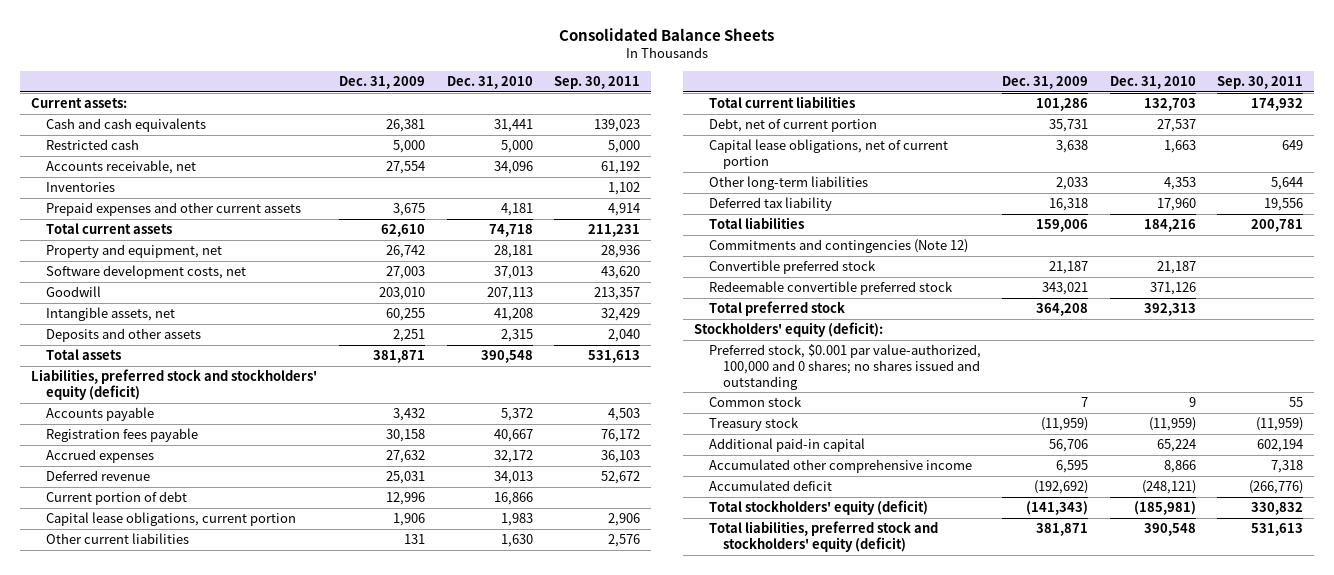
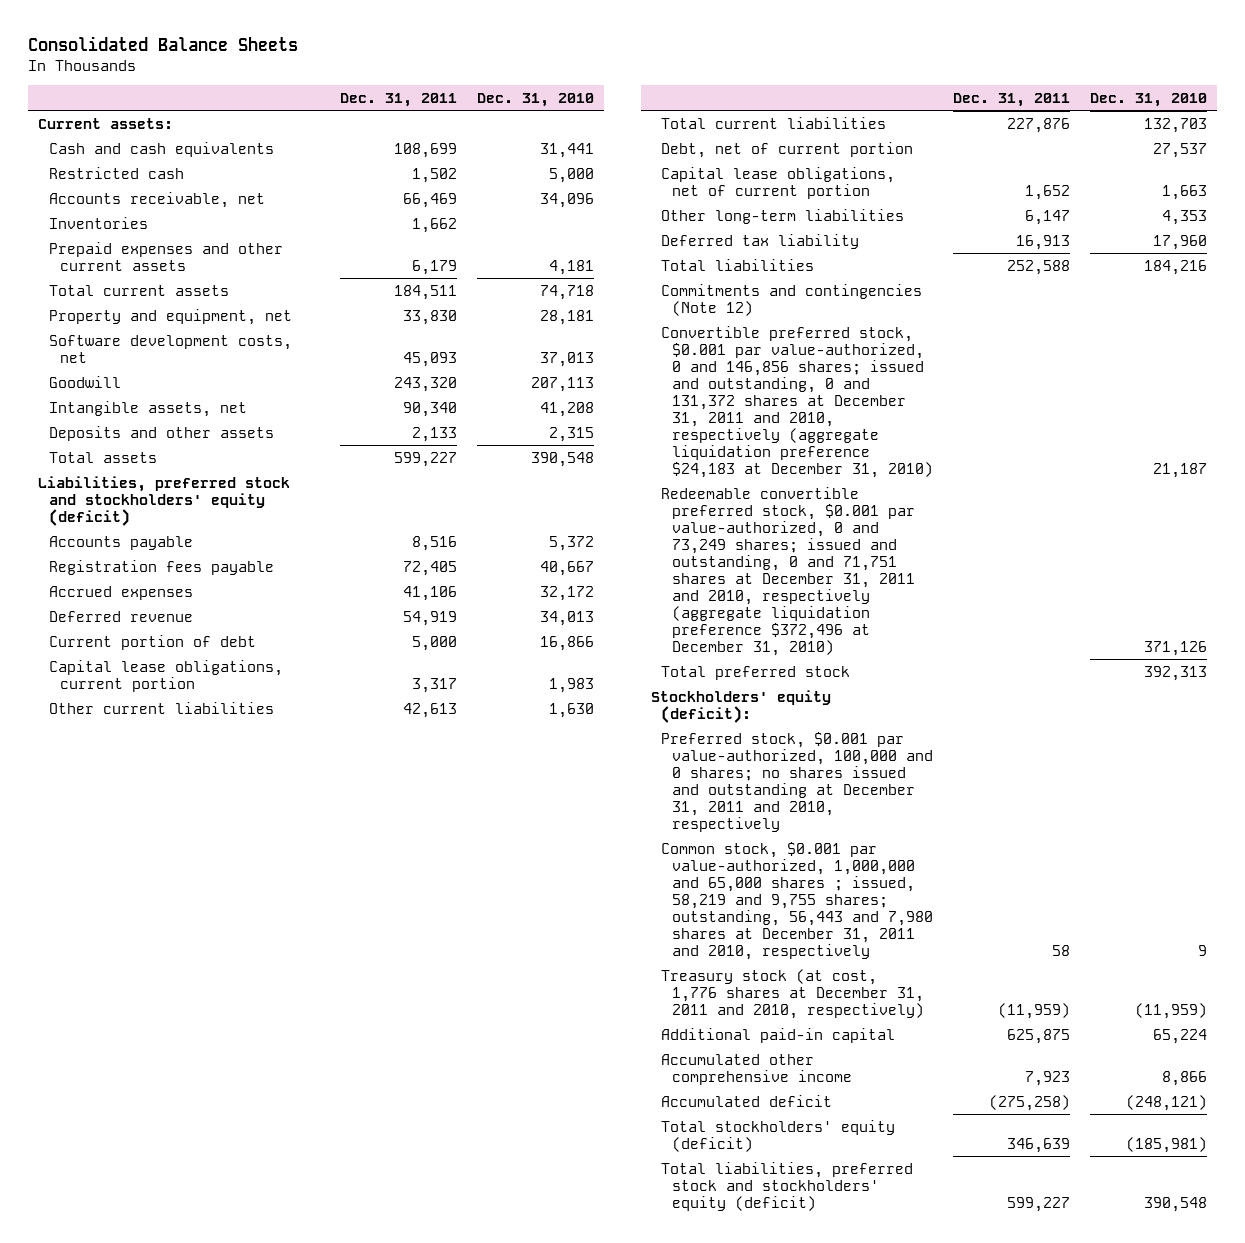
[339,76,426,90] Dec. 31, 2009 -> none
[554,76,641,90] Sep. 30, 2011 -> none
none -> [340,92,458,107] Dec. 31, 2011
[708,260,876,275] Convertible preferred stock -> [661,325,934,478] Convertible preferred stock, $0.001 par value-authorized, 0 and 146,856 shares; issued and outstanding, 0 and 131,372 shares at December 31, 2011 and 2010, respectively (aggregate liquidation preference $24,183 at December 31, 2010)
[708,281,953,296] Redeemable convertible preferred stock -> [661,486,916,656] Redeemable convertible preferred stock, $0.001 par value-authorized, 0 and 73,249 shares; issued and outstanding, 0 and 71,751 shares at December 31, 2011 and 2010, respectively (aggregate liquidation preference $372,496 at December 31, 2010)
[708,344,981,390] Preferred stock, $0.001 par value-authorized, 100,000 and 0 shares; no shares issued and outstanding -> [661,731,934,832] Preferred stock, $0.001 par value-authorized, 100,000 and 0 shares; no shares issued and outstanding at December 31, 2011 and 2010, respectively
[708,396,802,408] Common stock -> [661,841,934,960] Common stock, $0.001 par value-authorized, 1,000,000 and 65,000 shares ; issued, 58,219 and 9,755 shares; outstanding, 56,443 and 7,980 shares at December 31, 2011 and 2010, respectively
[708,417,799,432] Treasury stock -> [661,968,925,1019] Treasury stock (at cost, 1,776 shares at December 31, 2011 and 2010, respectively)

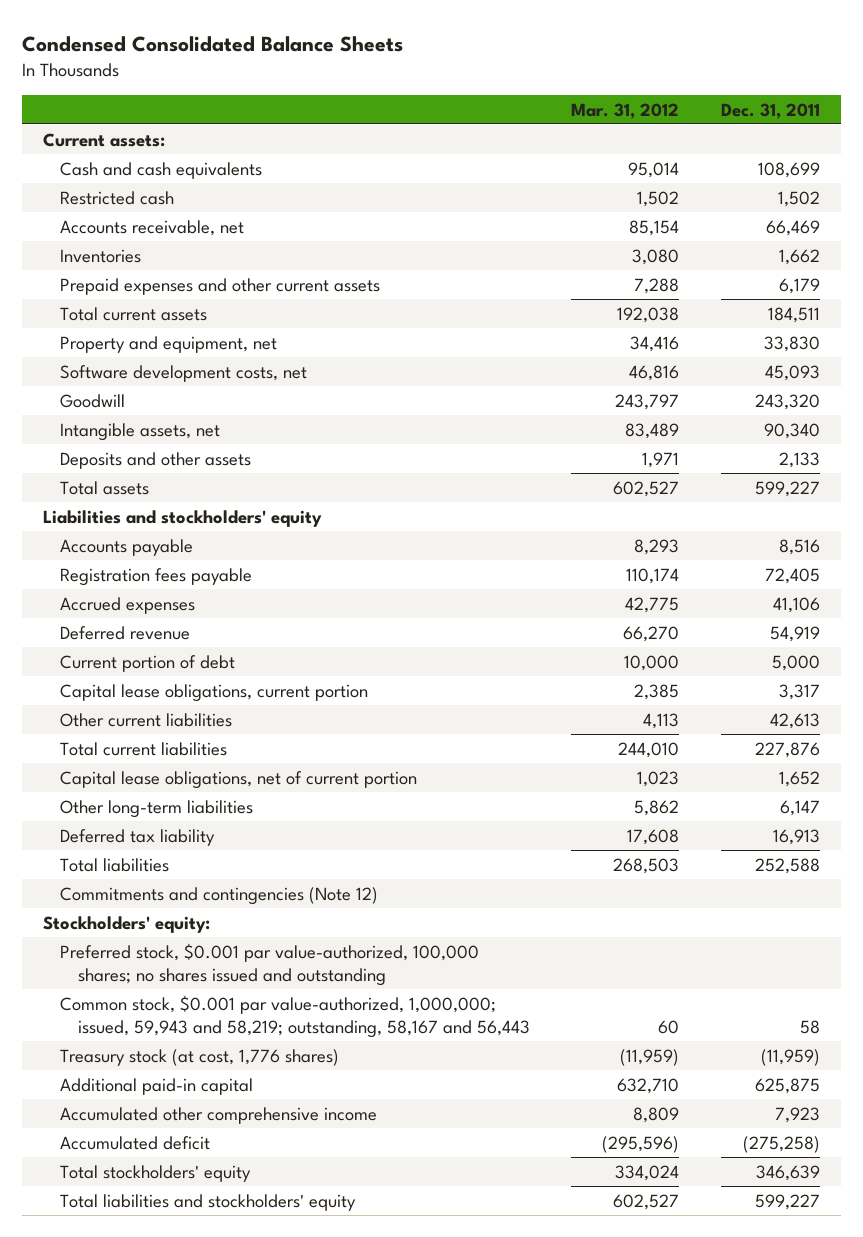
[28,35,299,51] Consolidated Balance Sheets -> [21,35,403,52] Condensed Consolidated Balance Sheets
[477,92,595,107] Dec. 31, 2010 -> none
none -> [571,102,680,119] Mar. 31, 2012
[38,475,291,526] Liabilities, preferred stock and stockholders' equity (deficit) -> [42,509,322,527] Liabilities and stockholders' equity
[661,141,914,158] Debt, net of current portion -> none
[661,325,934,478] Convertible preferred stock, $0.001 par value-authorized, 0 and 146,856 shares; issued and outstanding, 0 and 131,372 shares at December 31, 2011 and 2010, respectively (aggregate liquidation preference $24,183 at December 31, 2010) -> none
[661,486,916,656] Redeemable convertible preferred stock, $0.001 par value-authorized, 0 and 73,249 shares; issued and outstanding, 0 and 71,751 shares at December 31, 2011 and 2010, respectively (aggregate liquidation preference $372,496 at December 31, 2010) -> none
[661,665,851,680] Total preferred stock -> none
[650,689,831,723] Stockholders' equity (deficit): -> [42,915,210,933] Stockholders' equity:
[661,731,934,832] Preferred stock, $0.001 par value-authorized, 100,000 and 0 shares; no shares issued and outstanding at December 31, 2011 and 2010, respectively -> [60,942,480,986] Preferred stock, $0.001 par value-authorized, 100,000 shares; no shares issued and outstanding
[661,841,934,960] Common stock, $0.001 par value-authorized, 1,000,000 and 65,000 shares ; issued, 58,219 and 9,755 shares; outstanding, 56,443 and 7,980 shares at December 31, 2011 and 2010, respectively -> [60,994,530,1038] Common stock, $0.001 par value-authorized, 1,000,000; issued, 59,943 and 58,219; outstanding, 58,167 and 56,443
[661,968,925,1019] Treasury stock (at cost, 1,776 shares at December 31, 2011 and 2010, respectively) -> [60,1048,340,1066] Treasury stock (at cost, 1,776 shares)
[661,1119,896,1152] Total stockholders' equity (deficit) -> [60,1164,252,1182] Total stockholders' equity
[661,1161,914,1211] Total liabilities, preferred stock and stockholders' equity (deficit) -> [60,1193,357,1211] Total liabilities and stockholders' equity

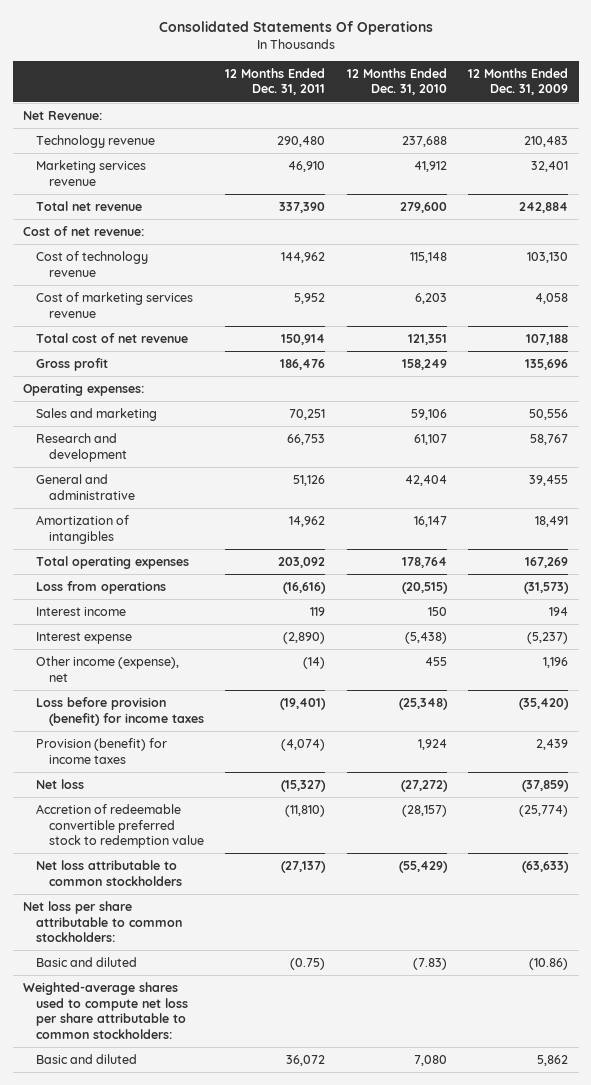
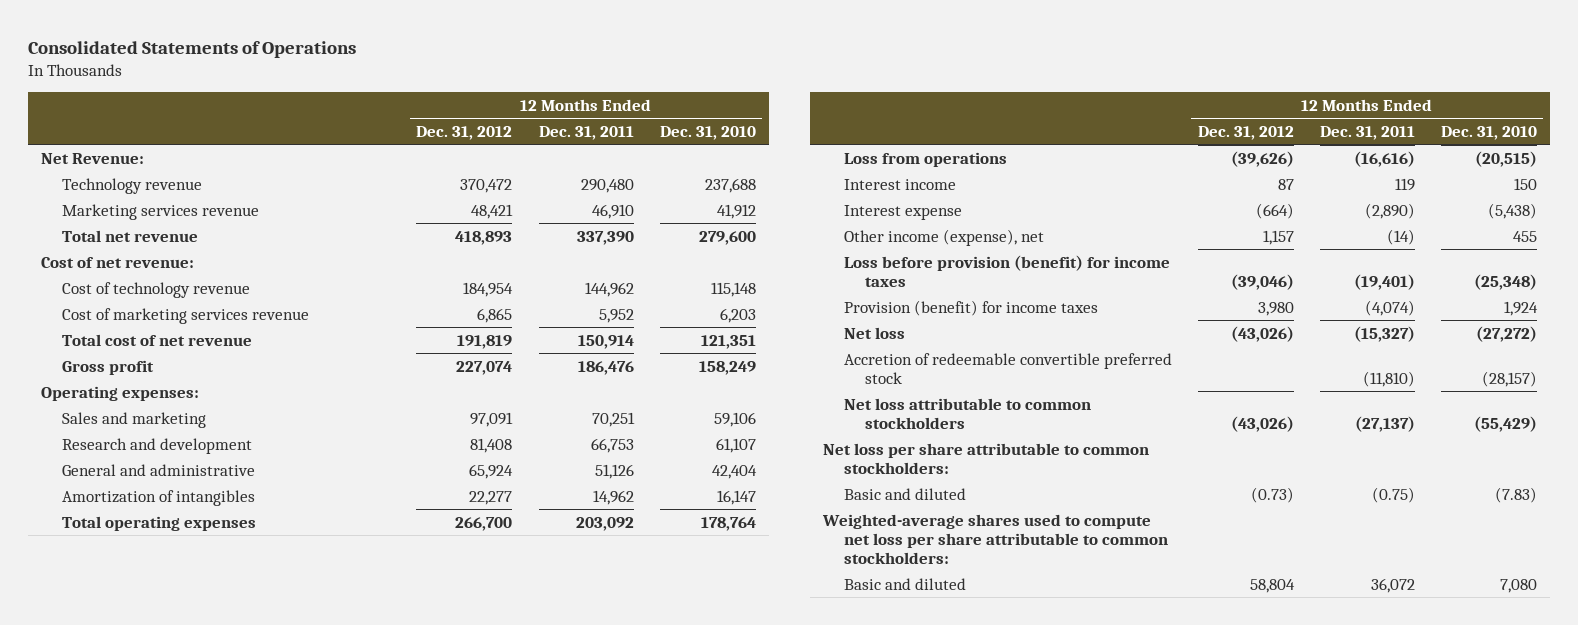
[158,20,433,35] Consolidated Statements Of Operations -> [28,40,357,58] Consolidated Statements of Operations
[468,67,569,96] 12 Months Ended Dec. 31, 2009 -> none
none -> [416,125,513,140] Dec. 31, 2012
[36,803,205,849] Accretion of redeemable convertible preferred stock to redemption value -> [843,352,1172,384] Accretion of redeemable convertible preferred stock

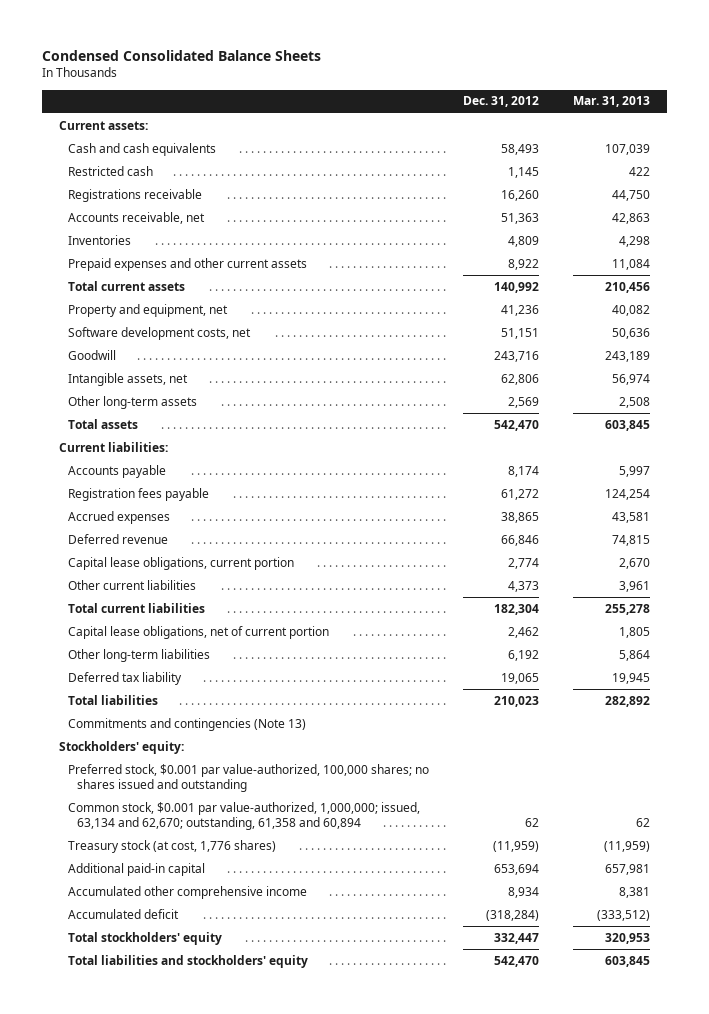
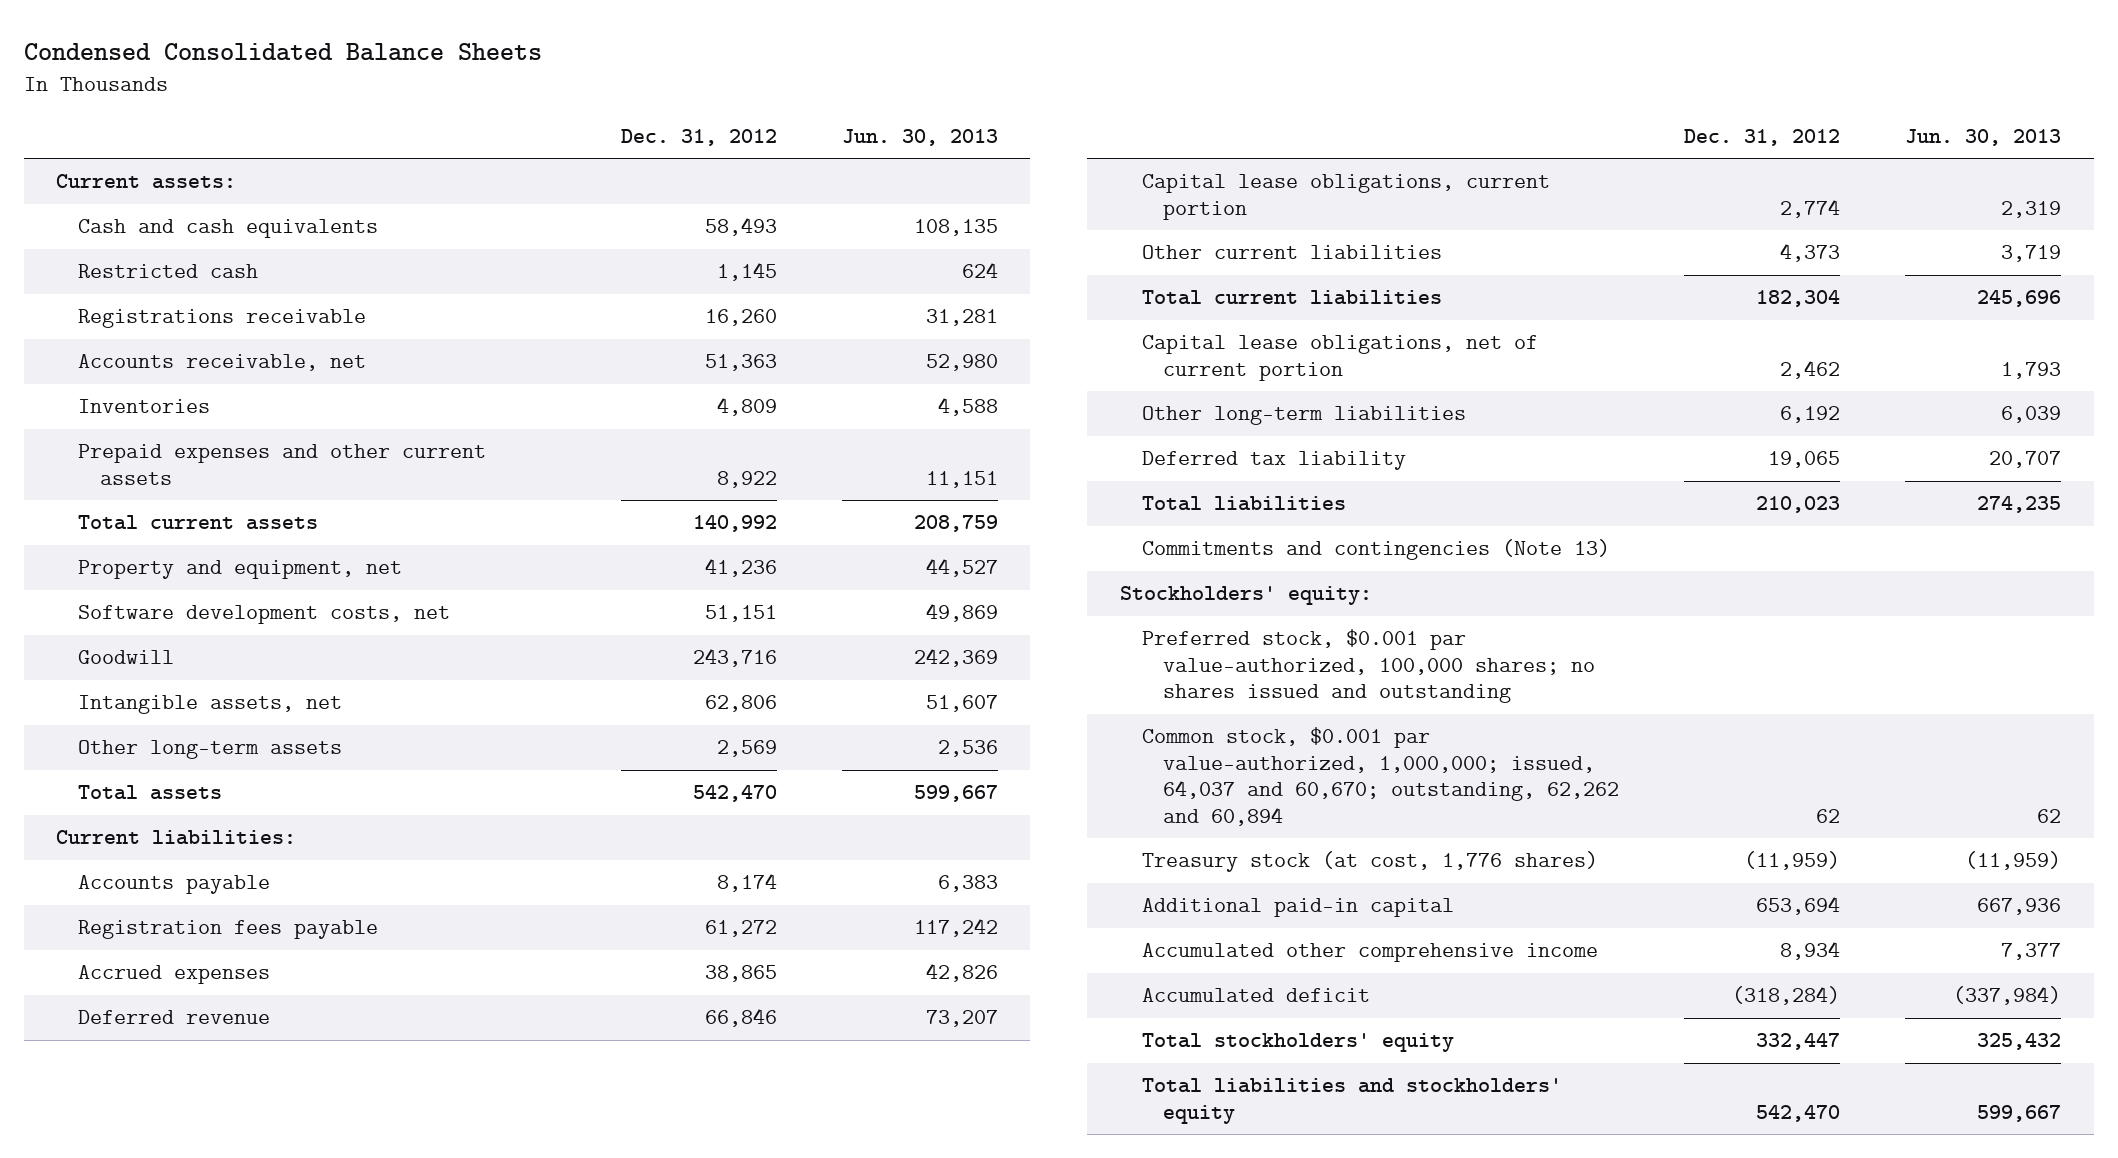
[573,96,651,108] Mar. 31, 2013 -> none
none -> [841,128,998,146] Jun. 30, 2013
[68,801,421,830] Common stock, $0.001 par value-authorized, 1,000,000; issued, 63,134 and 62,670; outstanding, 61,358 and 60,894 -> [1141,727,1620,826] Common stock, $0.001 par value-authorized, 1,000,000; issued, 64,037 and 60,670; outstanding, 62,262 and 60,894

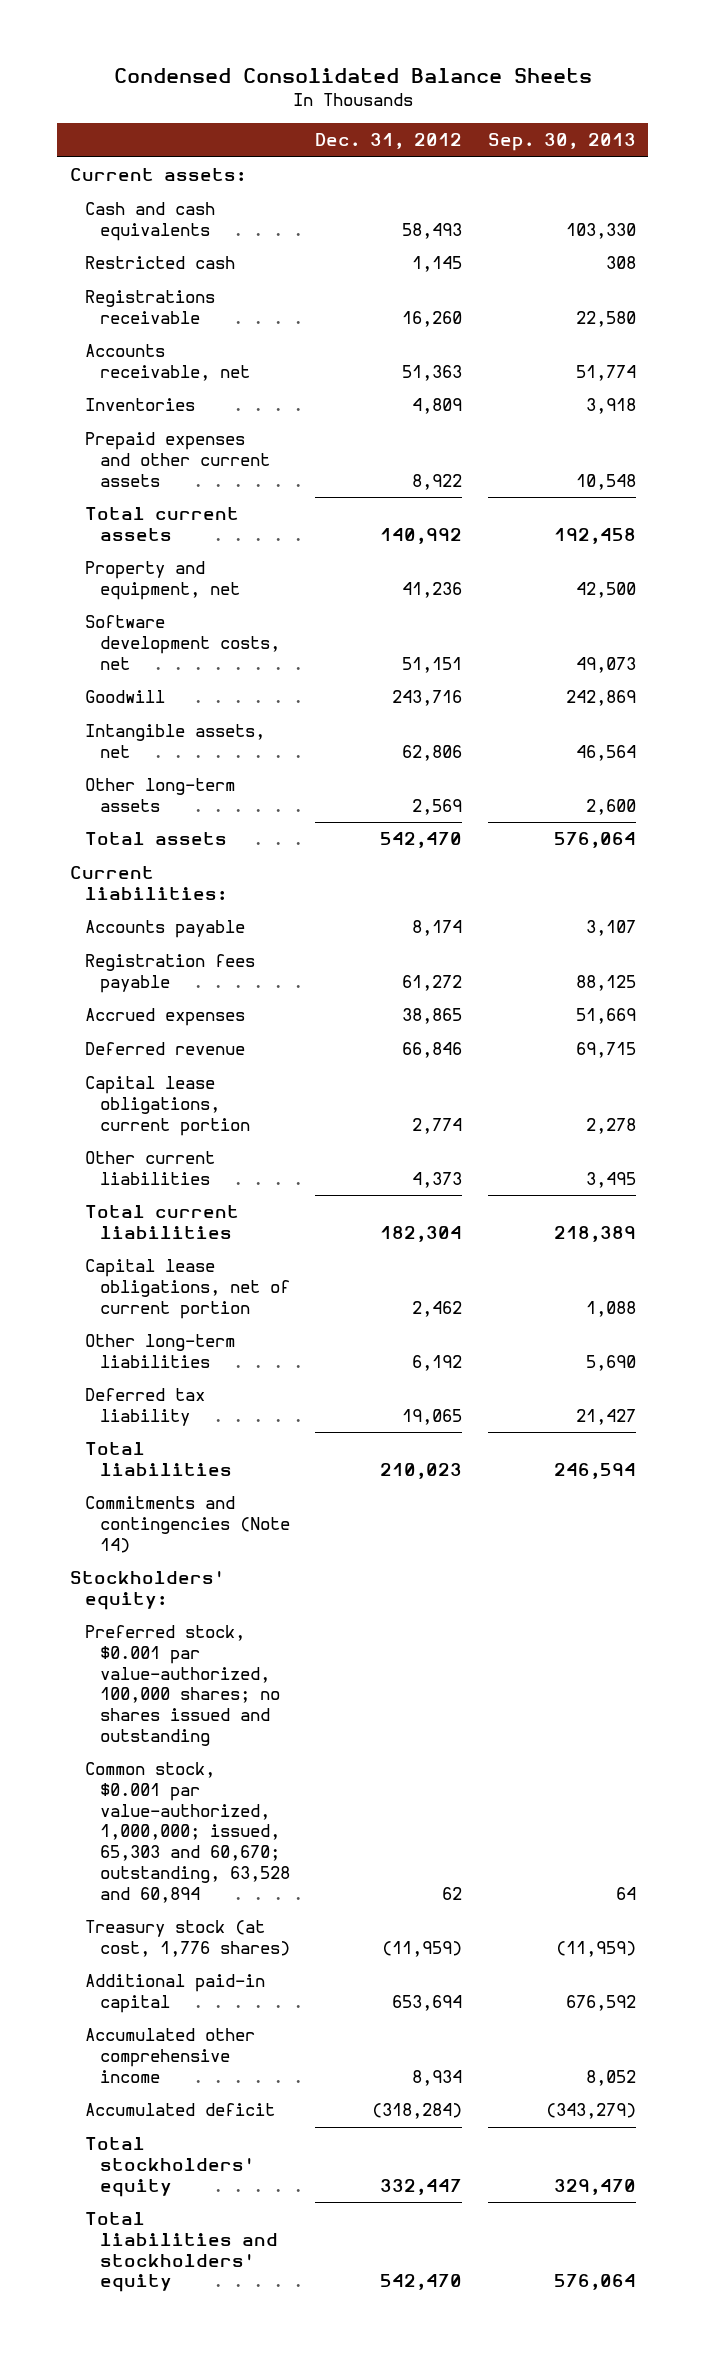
[841,128,998,146] Jun. 30, 2013 -> none
none -> [487,133,636,152] Sep. 30, 2013
[1141,539,1610,561] Commitments and contingencies (Note 13) -> [84,1496,291,1553] Commitments and contingencies (Note 14)
[1141,727,1620,826] Common stock, $0.001 par value-authorized, 1,000,000; issued, 64,037 and 60,670; outstanding, 62,262 and 60,894 -> [84,1762,291,1903] Common stock, $0.001 par value-authorized, 1,000,000; issued, 65,303 and 60,670; outstanding, 63,528 and 60,894

